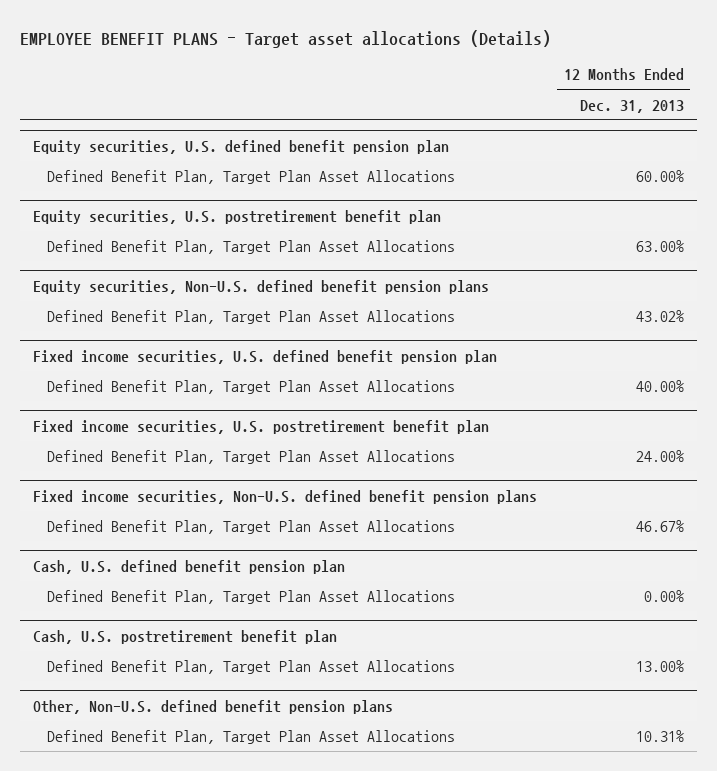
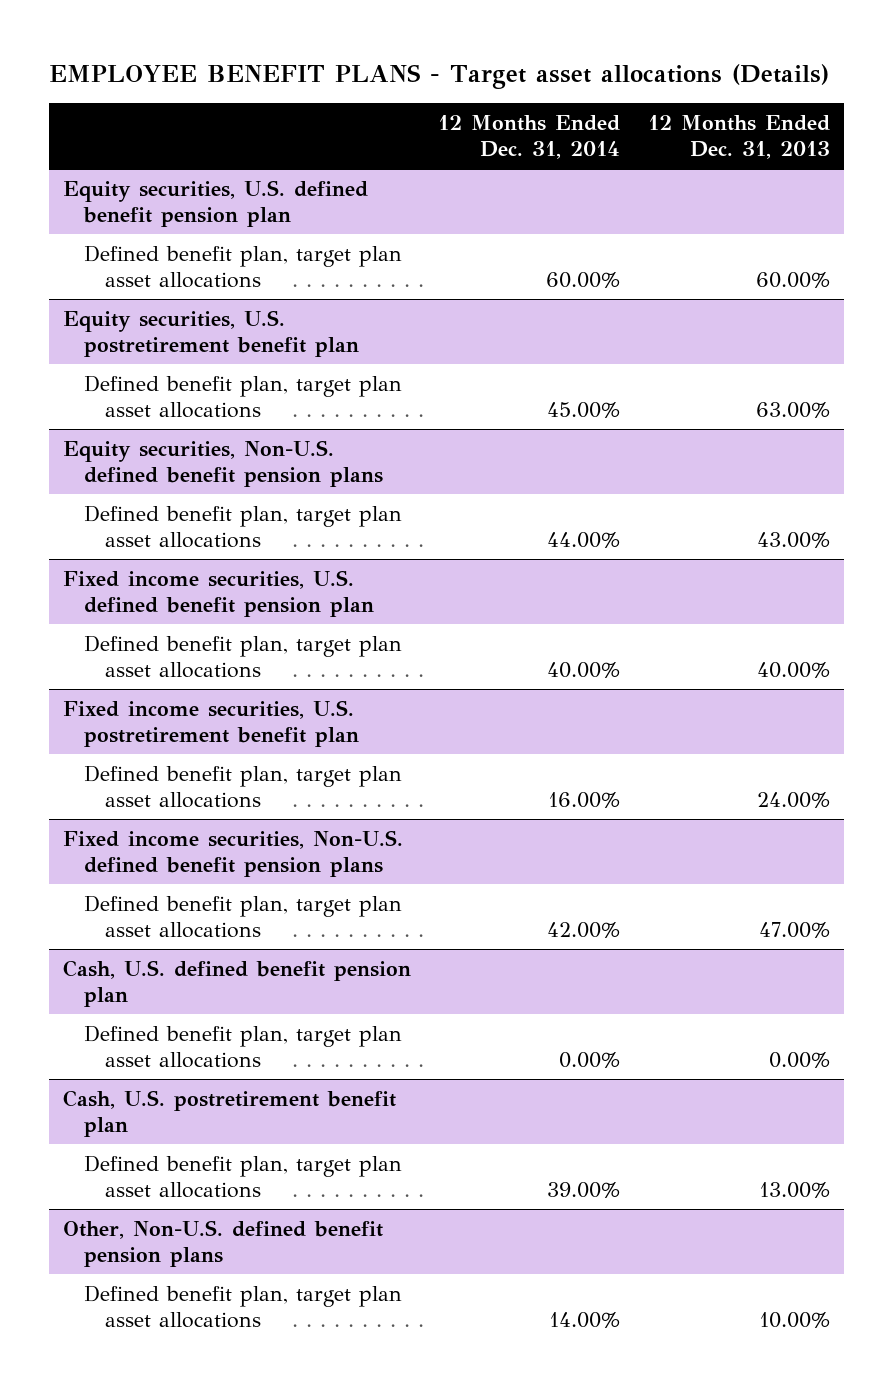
none -> [438,114,621,159] 12 Months Ended Dec. 31, 2014
[47,170,456,185] Defined Benefit Plan, Target Plan Asset Allocations -> [83,244,402,288] Defined benefit plan, target plan asset allocations
[47,240,456,255] Defined Benefit Plan, Target Plan Asset Allocations -> [83,374,402,418] Defined benefit plan, target plan asset allocations
[47,310,456,325] Defined Benefit Plan, Target Plan Asset Allocations -> [83,504,402,548] Defined benefit plan, target plan asset allocations
[635,310,684,323] 43.02% -> [757,531,831,548] 43.00%
[47,380,456,395] Defined Benefit Plan, Target Plan Asset Allocations -> [83,634,402,678] Defined benefit plan, target plan asset allocations
[47,450,456,465] Defined Benefit Plan, Target Plan Asset Allocations -> [83,764,402,808] Defined benefit plan, target plan asset allocations
[47,520,456,535] Defined Benefit Plan, Target Plan Asset Allocations -> [83,894,402,938] Defined benefit plan, target plan asset allocations
[635,520,684,533] 46.67% -> [759,921,831,938] 47.00%
[47,590,456,605] Defined Benefit Plan, Target Plan Asset Allocations -> [83,1024,402,1068] Defined benefit plan, target plan asset allocations
[47,660,456,675] Defined Benefit Plan, Target Plan Asset Allocations -> [83,1154,402,1198] Defined benefit plan, target plan asset allocations
[47,730,456,745] Defined Benefit Plan, Target Plan Asset Allocations -> [83,1284,402,1328] Defined benefit plan, target plan asset allocations
[635,730,684,743] 10.31% -> [759,1311,831,1328] 10.00%

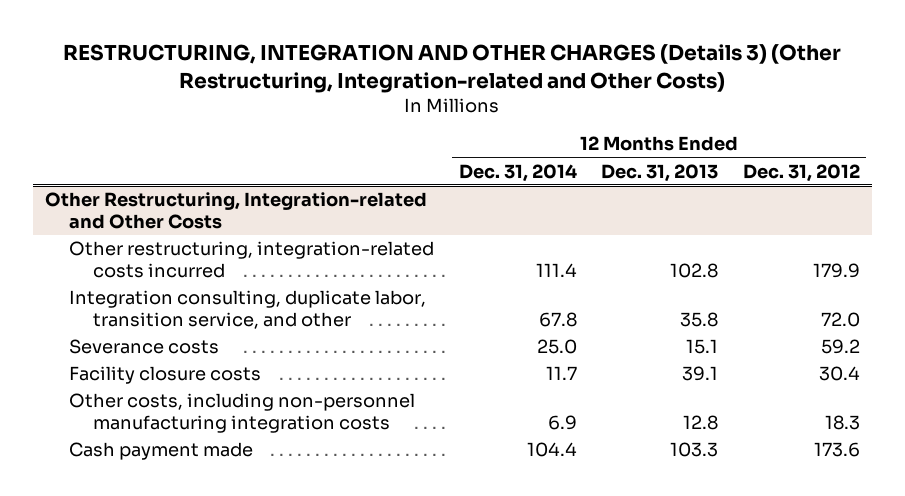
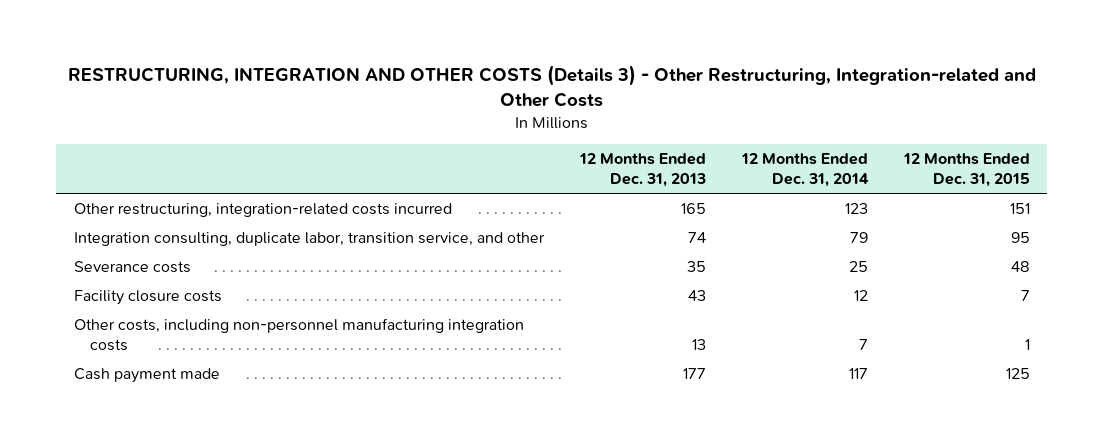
[63,44,842,94] RESTRUCTURING, INTEGRATION AND OTHER CHARGES (Details 3) (Other Restructuring, Integration-related and Other Costs) -> [67,65,1036,108] RESTRUCTURING, INTEGRATION AND OTHER COSTS (Details 3) - Other Restructuring, Integration-related and Other Costs
[742,163,860,182] Dec. 31, 2012 -> none
none -> [902,153,1030,188] 12 Months Ended Dec. 31, 2015
[44,192,427,230] Other Restructuring, Integration-related and Other Costs -> none
[535,263,577,278] 111.4 -> [844,202,868,214] 123
[670,263,719,279] 102.8 -> [681,202,707,214] 165
[538,312,577,328] 67.8 -> [849,231,868,243] 79
[680,312,719,328] 35.8 -> [688,231,707,243] 74
[536,339,577,355] 25.0 -> [848,260,868,272] 25
[686,339,719,355] 15.1 -> [687,260,707,272] 35
[545,366,577,381] 11.7 -> [853,289,868,301] 12
[682,366,719,382] 39.1 -> [688,289,707,301] 43
[547,415,577,431] 6.9 -> [858,338,868,350] 7
[683,415,719,431] 12.8 -> [692,338,707,350] 13
[526,442,577,458] 104.4 -> [848,367,868,379] 117
[670,442,719,458] 103.3 -> [683,367,707,379] 177

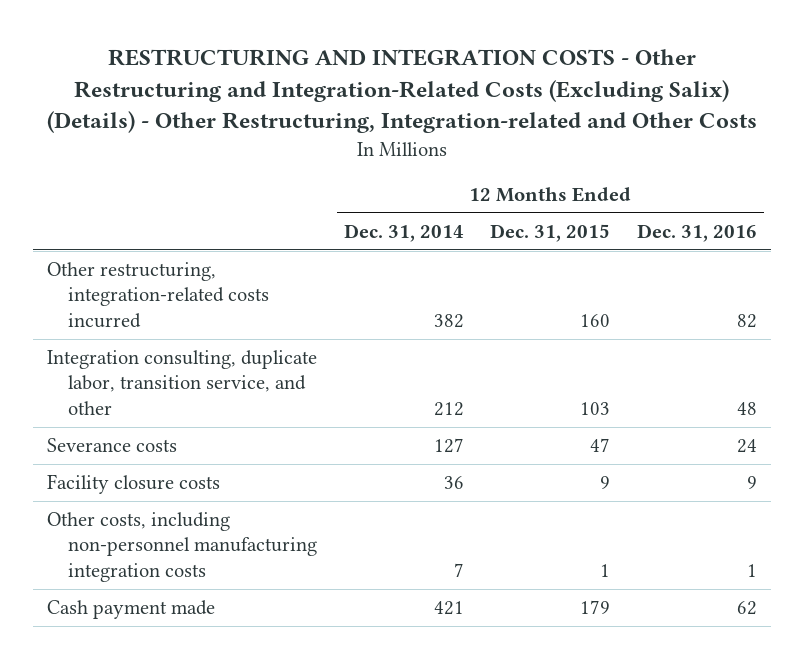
[67,65,1036,108] RESTRUCTURING, INTEGRATION AND OTHER COSTS (Details 3) - Other Restructuring, Integration-related and Other Costs -> [46,48,757,134] RESTRUCTURING AND INTEGRATION COSTS - Other Restructuring and Integration-Related Costs (Excluding Salix) (Details) - Other Restructuring, Integration-related and Other Costs
[579,153,707,188] 12 Months Ended Dec. 31, 2013 -> none
none -> [637,224,758,243] Dec. 31, 2016
[844,202,868,214] 123 -> [433,313,464,328] 382
[1009,202,1030,214] 151 -> [580,313,611,327] 160
[849,231,868,243] 79 -> [433,401,464,416] 212
[1010,231,1030,243] 95 -> [580,401,611,415] 103
[848,260,868,272] 25 -> [433,438,464,454] 127
[1010,260,1030,272] 48 -> [590,438,611,453] 47
[853,289,868,301] 12 -> [443,476,464,490] 36
[1020,289,1030,301] 7 -> [600,476,611,490] 9
[848,367,868,379] 117 -> [433,601,464,616] 421
[1005,367,1030,379] 125 -> [580,600,611,615] 179

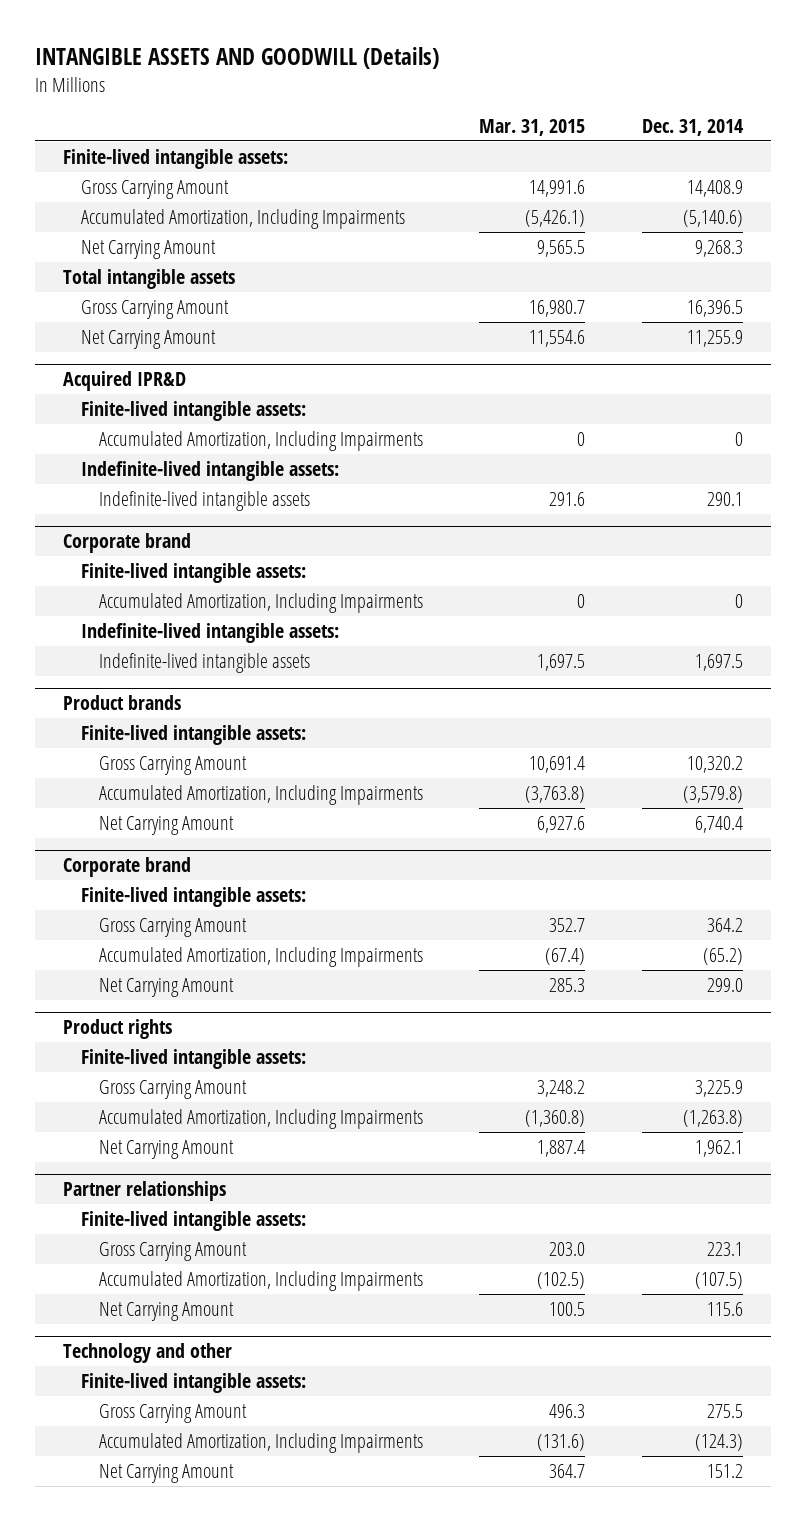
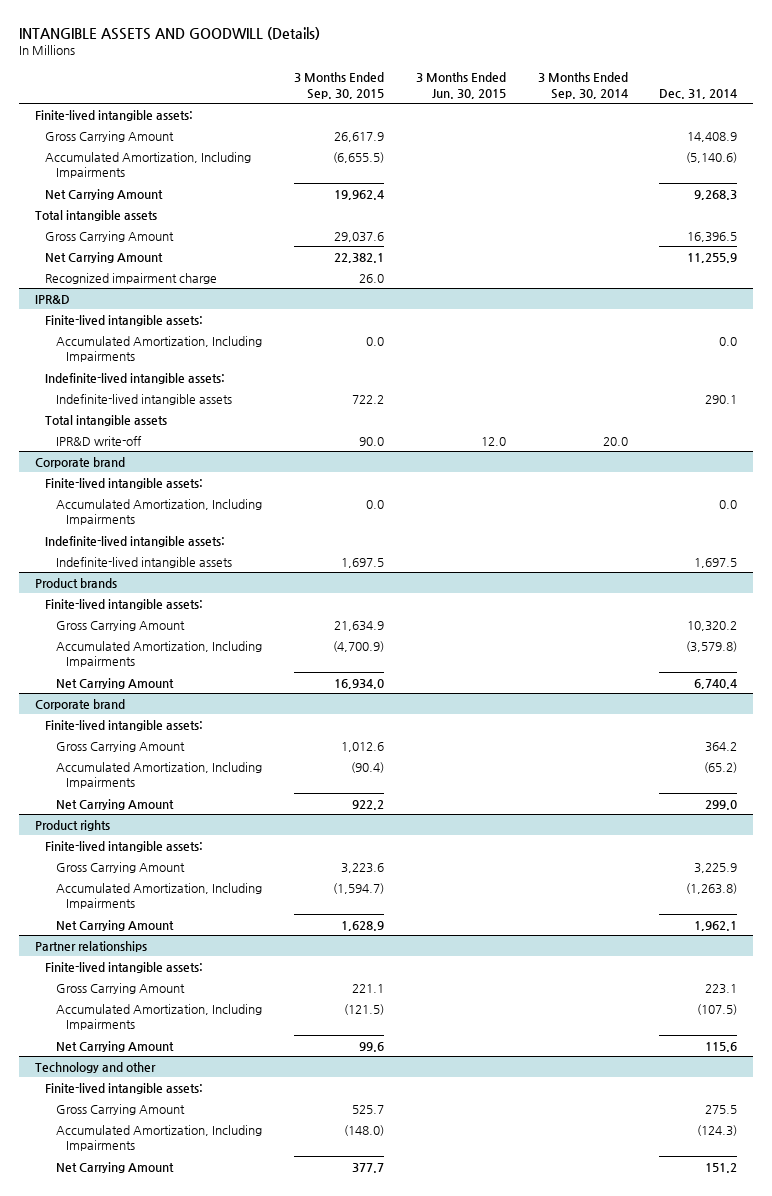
[479,118,586,136] Mar. 31, 2015 -> none
none -> [293,72,384,99] 3 Months Ended Sep. 30, 2015
none -> [415,72,506,99] 3 Months Ended Jun. 30, 2015
none -> [537,72,628,99] 3 Months Ended Sep. 30, 2014
none -> [45,272,218,284] Recognized impairment charge
[63,371,187,392] Acquired IPR&D -> [34,294,70,304] IPR&D
[734,431,743,446] 0 -> [719,336,738,346] 0.0
none -> [45,414,168,426] Total intangible assets
none -> [55,435,142,446] IPR&D write-off
[734,593,743,608] 0 -> [719,499,738,509] 0.0

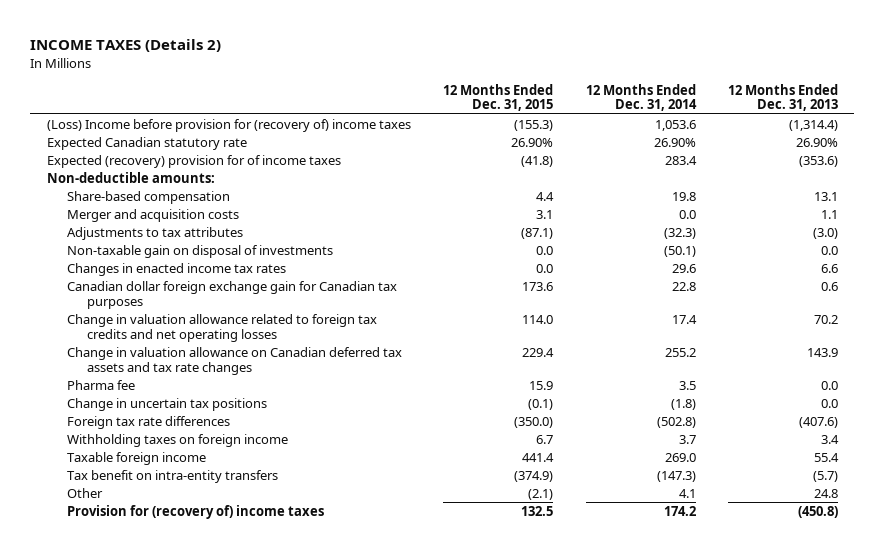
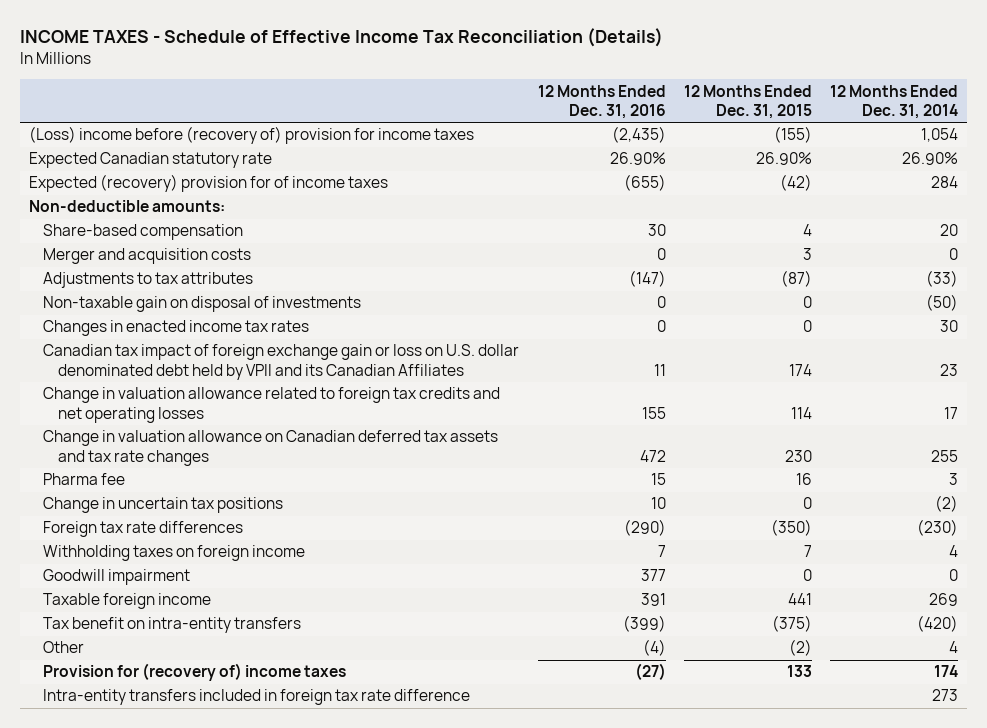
[30,39,222,53] INCOME TAXES (Details 2) -> [19,28,663,48] INCOME TAXES - Schedule of Effective Income Tax Reconciliation (Details)
[728,83,839,112] 12 Months Ended Dec. 31, 2013 -> none
none -> [537,84,666,119] 12 Months Ended Dec. 31, 2016
[46,118,411,132] (Loss) Income before provision for (recovery of) income taxes -> [28,126,474,145] (Loss) income before (recovery of) provision for income taxes
[514,119,554,131] (155.3) -> [773,126,812,144] (155)
[654,119,696,131] 1,053.6 -> [920,128,958,143] 1,054
[521,155,554,167] (41.8) -> [779,174,812,192] (42)
[664,155,697,165] 283.4 -> [930,176,958,189] 284
[536,191,555,201] 4.4 -> [802,224,812,237] 4
[671,191,696,201] 19.8 -> [939,224,958,237] 20
[536,209,554,219] 3.1 -> [802,248,812,261] 3
[678,209,696,219] 0.0 -> [948,248,958,261] 0
[521,227,554,239] (87.1) -> [780,270,812,288] (87)
[663,227,696,239] (32.3) -> [925,270,958,288] (33)
[536,245,554,255] 0.0 -> [802,296,812,309] 0
[663,245,696,257] (50.1) -> [925,294,958,312] (50)
[536,263,554,273] 0.0 -> [802,320,812,333] 0
[671,263,696,273] 29.6 -> [939,320,958,333] 30
[66,280,397,309] Canadian dollar foreign exchange gain for Canadian tax purposes -> [43,344,520,380] Canadian tax impact of foreign exchange gain or loss on U.S. dollar denominated debt held by VPII and its Canadian Affiliates
[522,281,554,291] 173.6 -> [788,363,812,376] 174
[671,281,696,291] 22.8 -> [939,363,958,376] 23
[522,314,554,324] 114.0 -> [790,406,812,419] 114
[671,314,697,324] 17.4 -> [943,406,958,419] 17
[522,347,555,357] 229.4 -> [784,449,812,462] 230
[664,347,696,357] 255.2 -> [930,449,958,462] 255
[529,380,554,390] 15.9 -> [795,473,812,486] 16
[678,380,696,390] 3.5 -> [948,473,958,486] 3
[528,398,554,410] (0.1) -> [802,497,812,510] 0
[670,398,696,410] (1.8) -> [934,495,958,513] (2)
[514,416,554,428] (350.0) -> [770,519,812,537] (350)
[656,416,696,428] (502.8) -> [916,519,958,537] (230)
[536,434,554,444] 6.7 -> [803,545,812,558] 7
[678,434,696,444] 3.7 -> [948,545,958,558] 4
none -> [43,569,191,586] Goodwill impairment
[522,452,555,462] 441.4 -> [787,593,812,606] 441
[664,452,696,462] 269.0 -> [928,593,958,607] 269
[514,470,554,482] (374.9) -> [771,615,812,633] (375)
[656,470,696,482] (147.3) -> [916,615,958,633] (420)
[528,488,554,500] (2.1) -> [788,639,812,657] (2)
[678,488,696,498] 4.1 -> [948,641,958,654] 4
[521,505,554,516] 132.5 -> [786,665,812,678] 133
[663,505,696,516] 174.2 -> [933,665,958,678] 174
none -> [43,689,471,706] Intra-entity transfers included in foreign tax rate difference

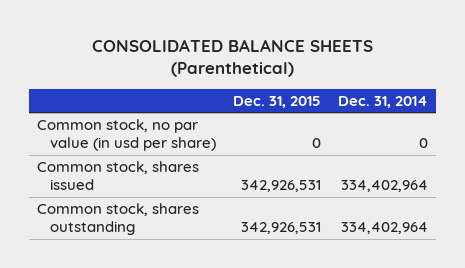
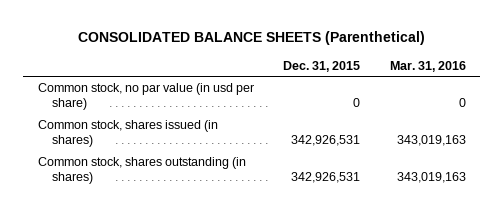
[337,95,428,108] Dec. 31, 2014 -> none
none -> [389,60,466,72] Mar. 31, 2016
[37,160,200,191] Common stock, shares issued -> [37,120,218,148] Common stock, shares issued (in shares)
[37,202,200,236] Common stock, shares outstanding -> [37,157,246,185] Common stock, shares outstanding (in shares)

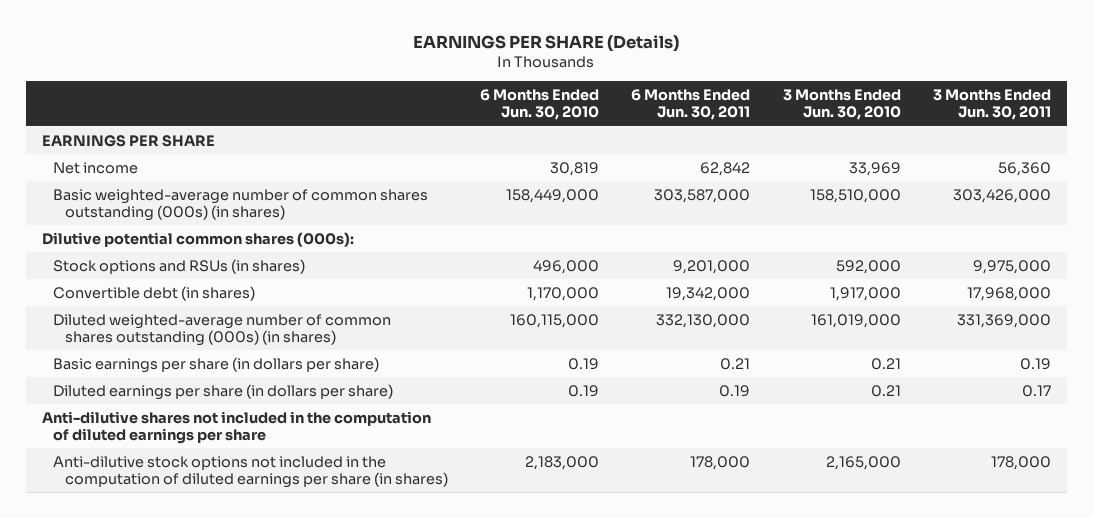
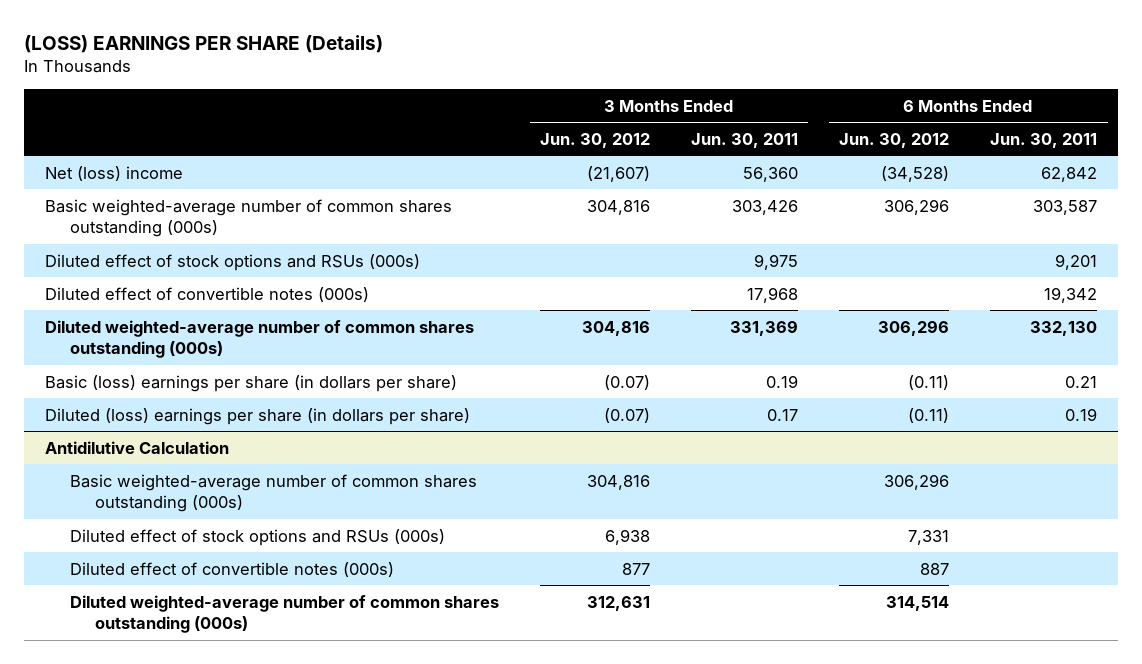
[413,34,680,52] EARNINGS PER SHARE (Details) -> [23,34,383,53] (LOSS) EARNINGS PER SHARE (Details)
[480,89,600,121] 6 Months Ended Jun. 30, 2010 -> none
[782,89,901,121] 3 Months Ended Jun. 30, 2010 -> none
none -> [539,132,650,148] Jun. 30, 2012
none -> [839,132,950,148] Jun. 30, 2012
[41,134,215,147] EARNINGS PER SHARE -> none
[41,231,354,247] Dilutive potential common shares (000s): -> none
[53,285,256,301] Convertible debt (in shares) -> none
[41,410,431,444] Anti-dilutive shares not included in the computation of diluted earnings per share -> none
[53,455,448,488] Anti-dilutive stock options not included in the computation of diluted earnings per share (in shares) -> none
[53,161,139,174] Net income -> [44,165,183,181] Net (loss) income
[53,188,429,221] Basic weighted-average number of common shares outstanding (000s) (in shares) -> [44,198,452,238] Basic weighted-average number of common shares outstanding (000s)
[654,188,751,203] 303,587,000 -> [1033,199,1098,215] 303,587
[953,188,1052,203] 303,426,000 -> [731,199,798,215] 303,426
[53,258,306,274] Stock options and RSUs (in shares) -> [44,253,420,271] Diluted effect of stock options and RSUs (000s)
[673,259,751,274] 9,201,000 -> [1055,253,1098,270] 9,201
[973,259,1052,274] 9,975,000 -> [753,253,798,270] 9,975
none -> [44,286,369,302] Diluted effect of convertible notes (000s)
[53,313,392,346] Diluted weighted-average number of common shares outstanding (000s) (in shares) -> [44,319,474,359] Diluted weighted-average number of common shares outstanding (000s)
[656,313,751,328] 332,130,000 -> [1030,320,1098,336] 332,130
[957,313,1052,328] 331,369,000 -> [729,319,798,336] 331,369
[53,356,380,373] Basic earnings per share (in dollars per share) -> [44,374,457,392] Basic (loss) earnings per share (in dollars per share)
[53,383,394,400] Diluted earnings per share (in dollars per share) -> [44,407,470,425] Diluted (loss) earnings per share (in dollars per share)
none -> [44,440,229,454] Antidilutive Calculation
none -> [69,473,477,513] Basic weighted-average number of common shares outstanding (000s)
none -> [69,528,445,546] Diluted effect of stock options and RSUs (000s)
none -> [69,561,394,577] Diluted effect of convertible notes (000s)
none -> [69,594,499,634] Diluted weighted-average number of common shares outstanding (000s)

